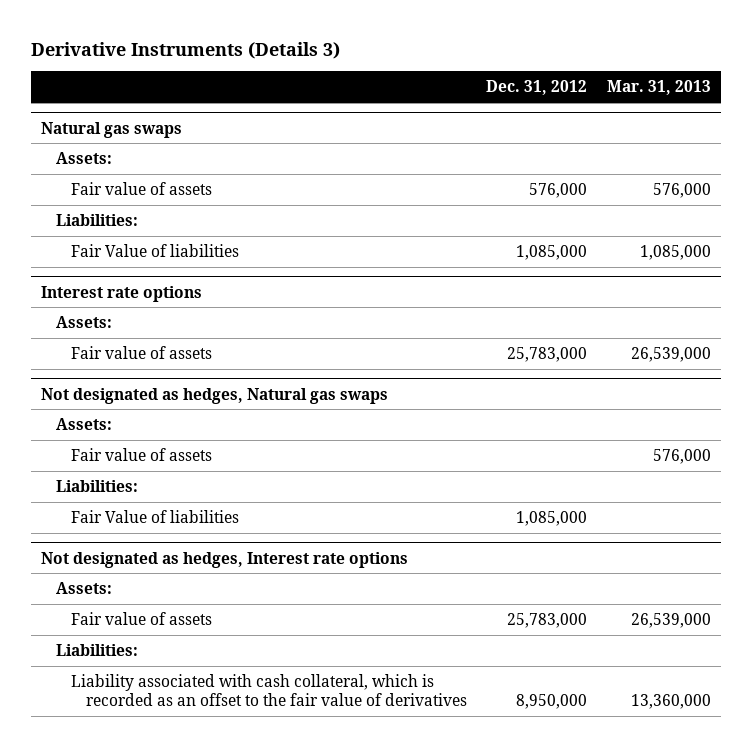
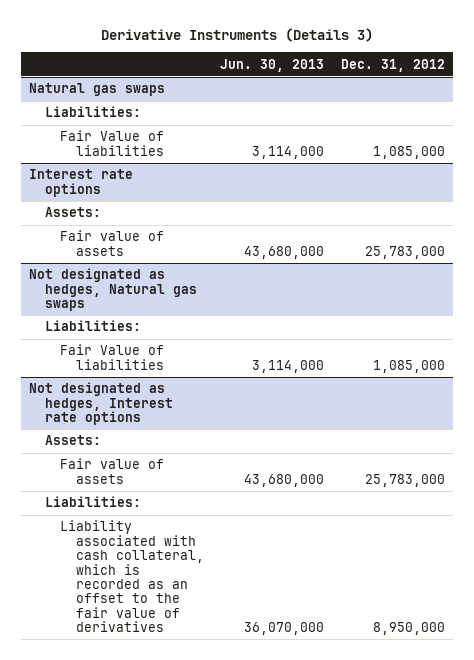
[606,80,711,96] Mar. 31, 2013 -> none
none -> [220,58,325,72] Jun. 30, 2013
[56,152,113,165] Assets: -> none
[70,182,212,196] Fair value of assets -> none
[56,418,113,431] Assets: -> none
[70,448,212,462] Fair value of assets -> none

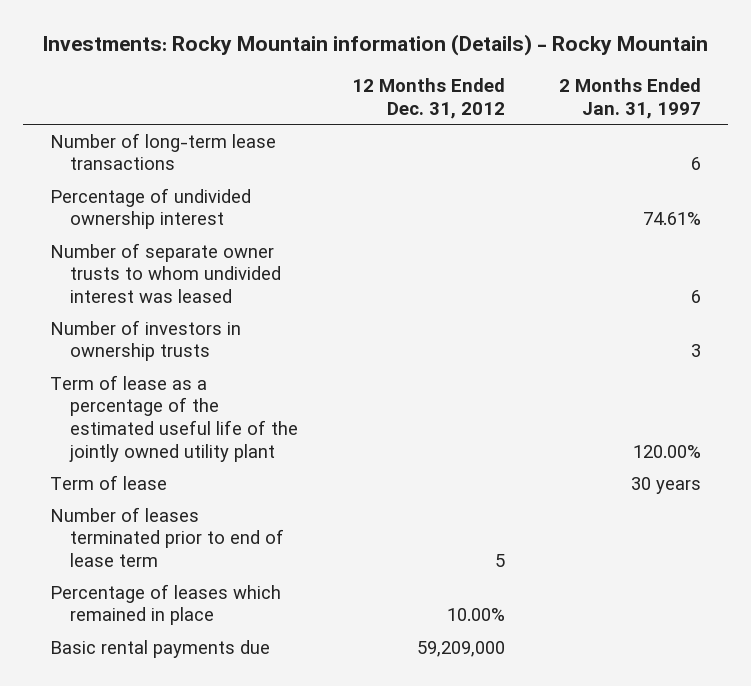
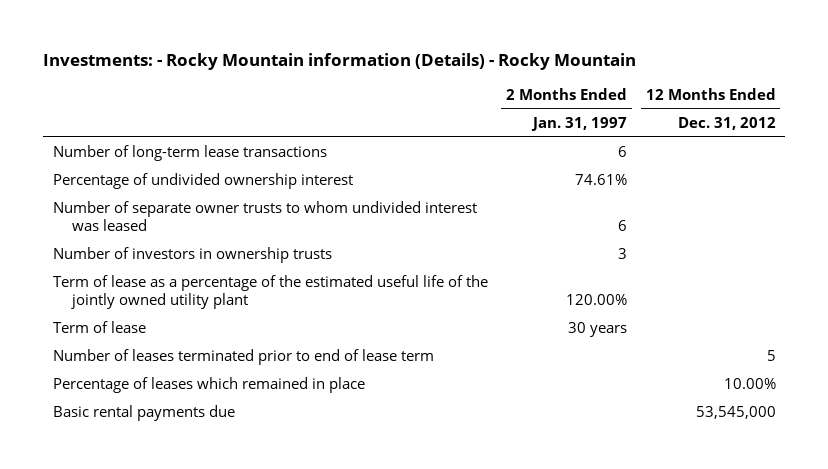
[42,34,709,57] Investments: Rocky Mountain information (Details) - Rocky Mountain -> [43,53,637,71] Investments: - Rocky Mountain information (Details) - Rocky Mountain
[417,640,506,657] 59,209,000 -> [695,406,776,420] 53,545,000

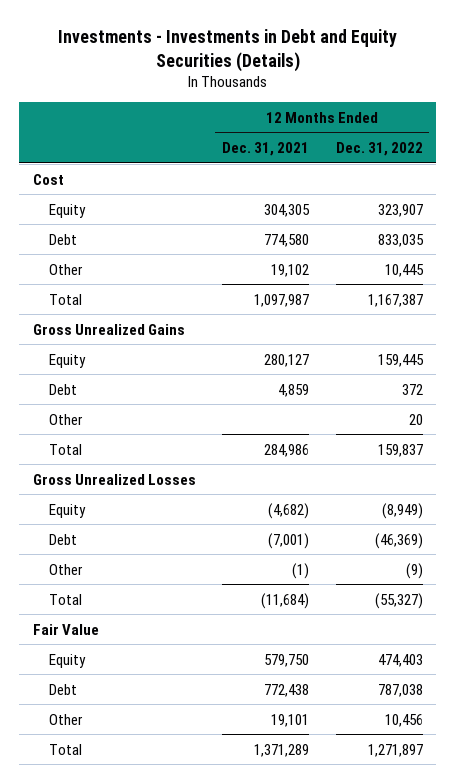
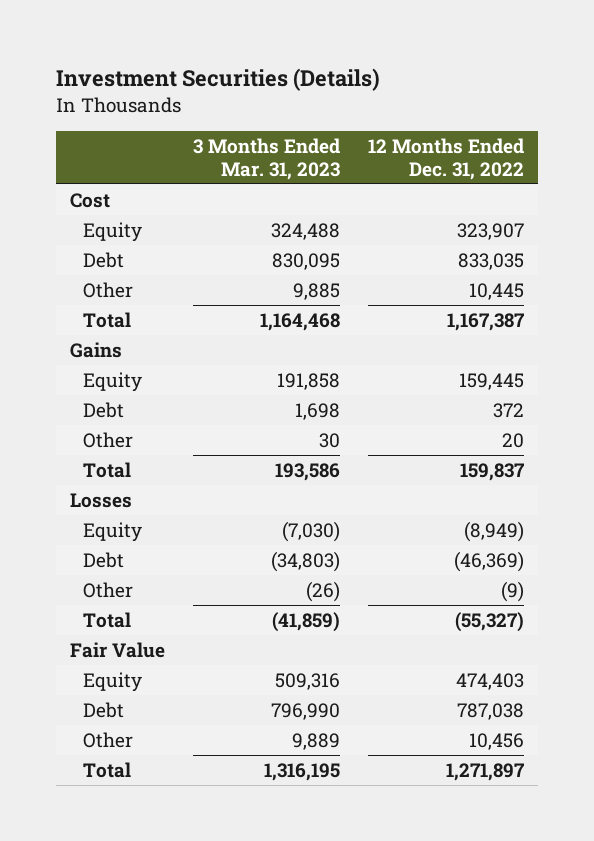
[57,28,397,72] Investments - Investments in Debt and Equity Securities (Details) -> [55,67,380,91] Investment Securities (Details)
[222,142,310,157] Dec. 31, 2021 -> none
none -> [192,137,340,180] 3 Months Ended Mar. 31, 2023
[32,323,185,335] Gross Unrealized Gains -> [69,341,122,358] Gains
[32,473,196,485] Gross Unrealized Losses -> [69,492,132,508] Losses

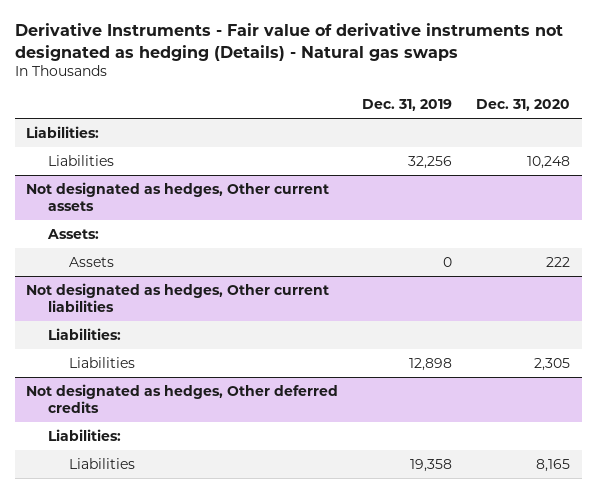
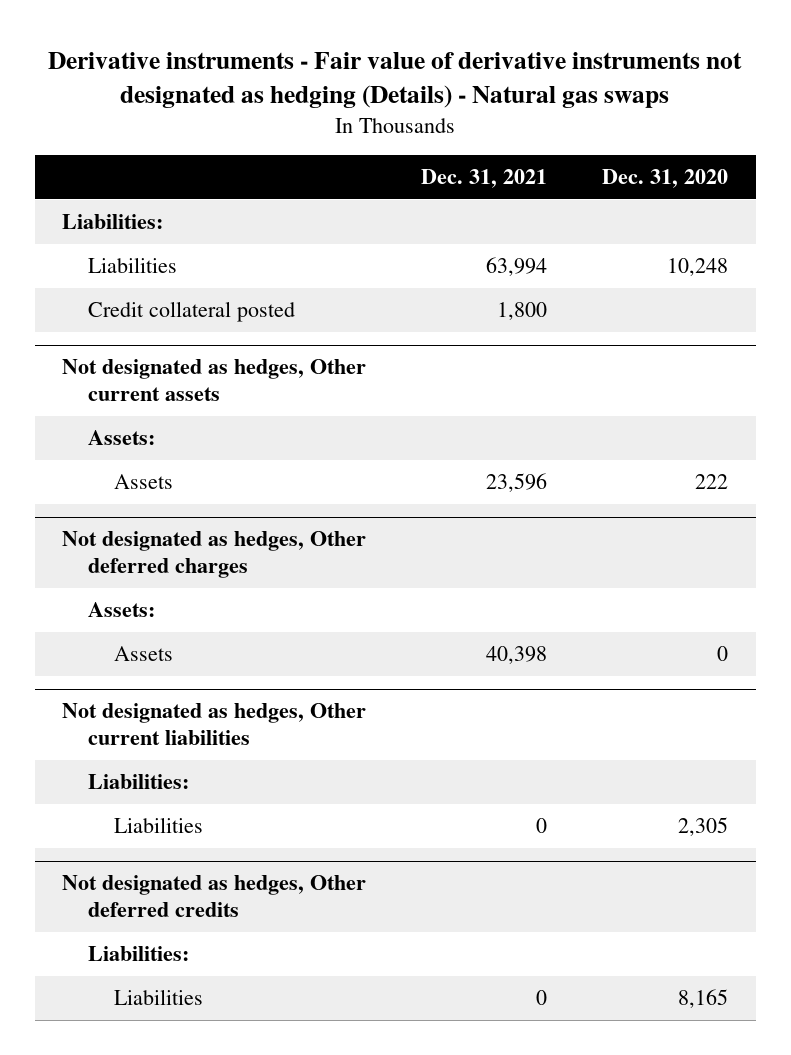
[14,23,563,61] Derivative Instruments - Fair value of derivative instruments not designated as hedging (Details) - Natural gas swaps -> [48,52,743,109] Derivative instruments - Fair value of derivative instruments not designated as hedging (Details) - Natural gas swaps
[362,99,453,112] Dec. 31, 2019 -> none
none -> [421,169,548,189] Dec. 31, 2021
none -> [88,301,296,323] Credit collateral posted
none -> [62,531,367,579] Not designated as hedges, Other deferred charges
none -> [88,602,156,618] Assets:
none -> [113,646,173,662] Assets

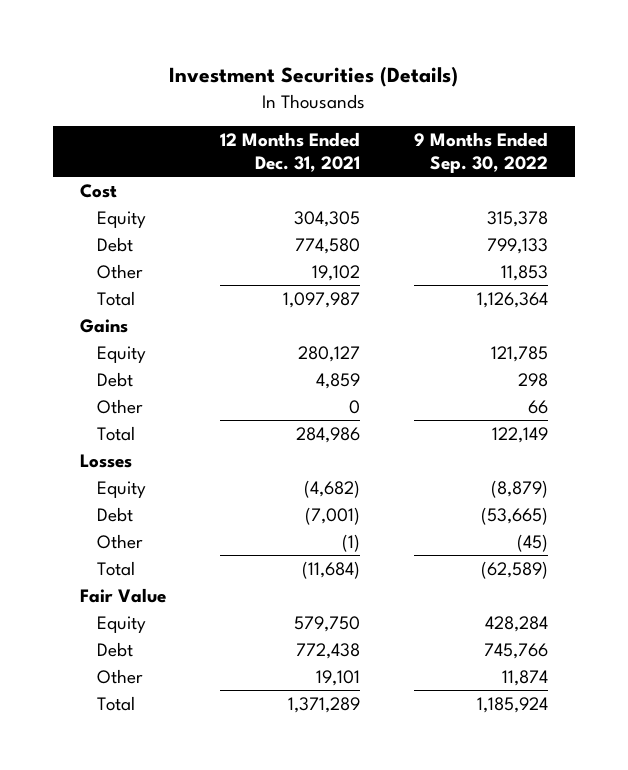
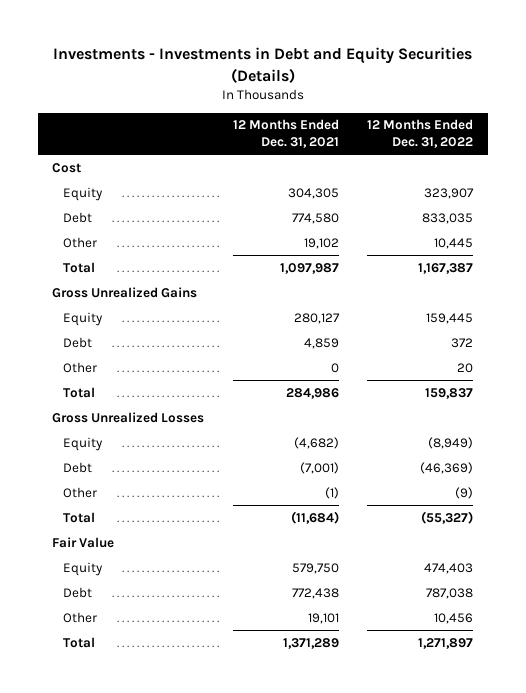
[169,66,459,88] Investment Securities (Details) -> [52,47,472,83] Investments - Investments in Debt and Equity Securities (Details)
[414,132,549,173] 9 Months Ended Sep. 30, 2022 -> none
none -> [367,119,474,149] 12 Months Ended Dec. 31, 2022
[80,318,129,333] Gains -> [52,286,198,298] Gross Unrealized Gains
[80,453,133,468] Losses -> [52,411,205,423] Gross Unrealized Losses

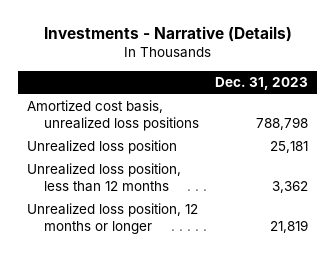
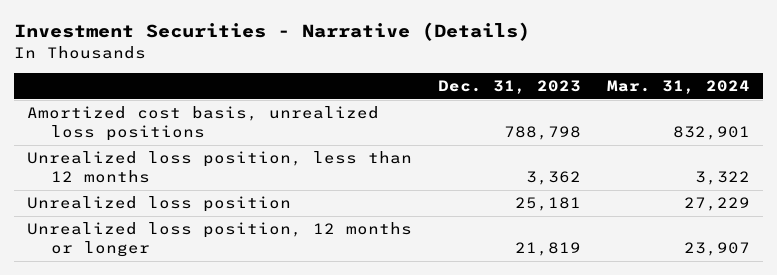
[43,26,292,43] Investments - Narrative (Details) -> [13,22,530,42] Investment Securities - Narrative (Details)
none -> [607,80,751,95] Mar. 31, 2024
[26,140,177,155] Unrealized loss position -> [26,196,291,213] Unrealized loss position

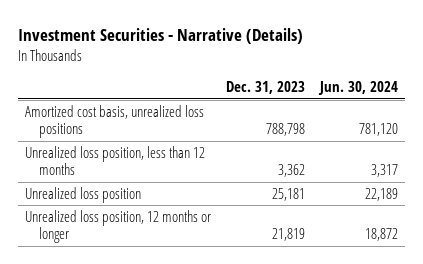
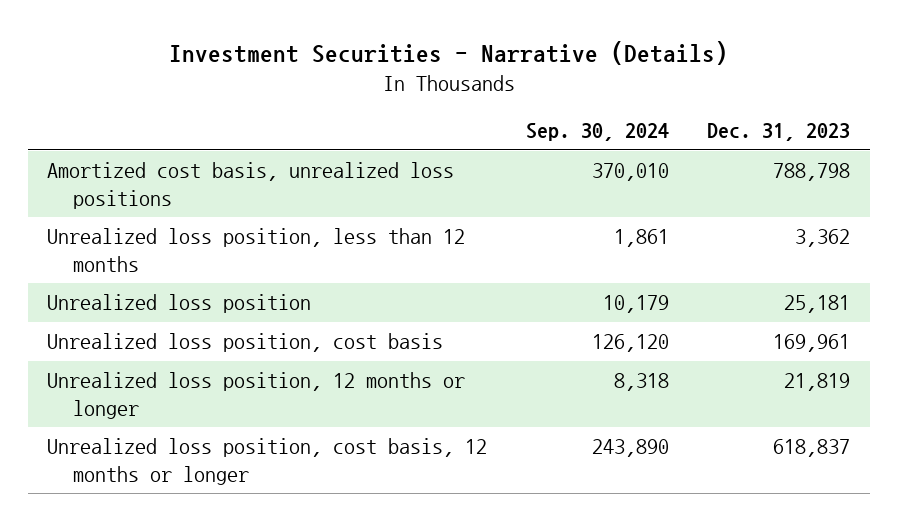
[318,81,399,96] Jun. 30, 2024 -> none
none -> [525,123,669,142] Sep. 30, 2024
none -> [46,333,443,353] Unrealized loss position, cost basis
none -> [46,438,487,485] Unrealized loss position, cost basis, 12 months or longer

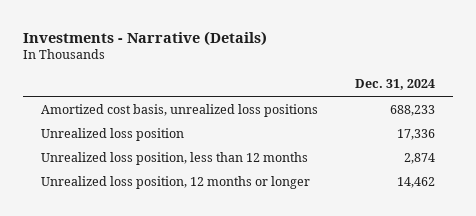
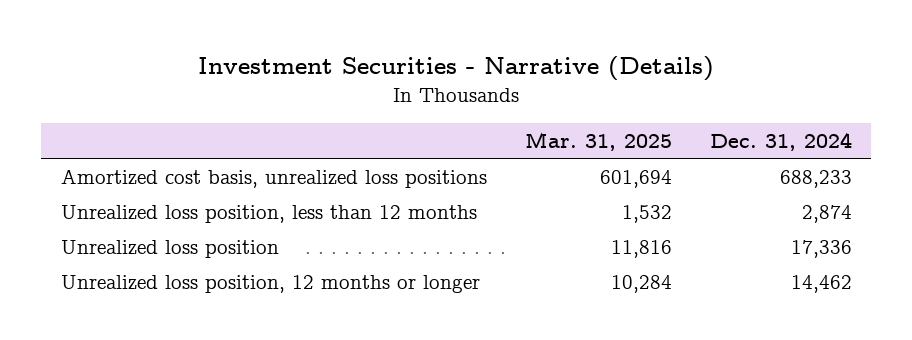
[23,30,268,46] Investments - Narrative (Details) -> [198,55,715,81] Investment Securities - Narrative (Details)
none -> [524,131,672,151] Mar. 31, 2025
[41,127,185,141] Unrealized loss position -> [60,239,279,258] Unrealized loss position

